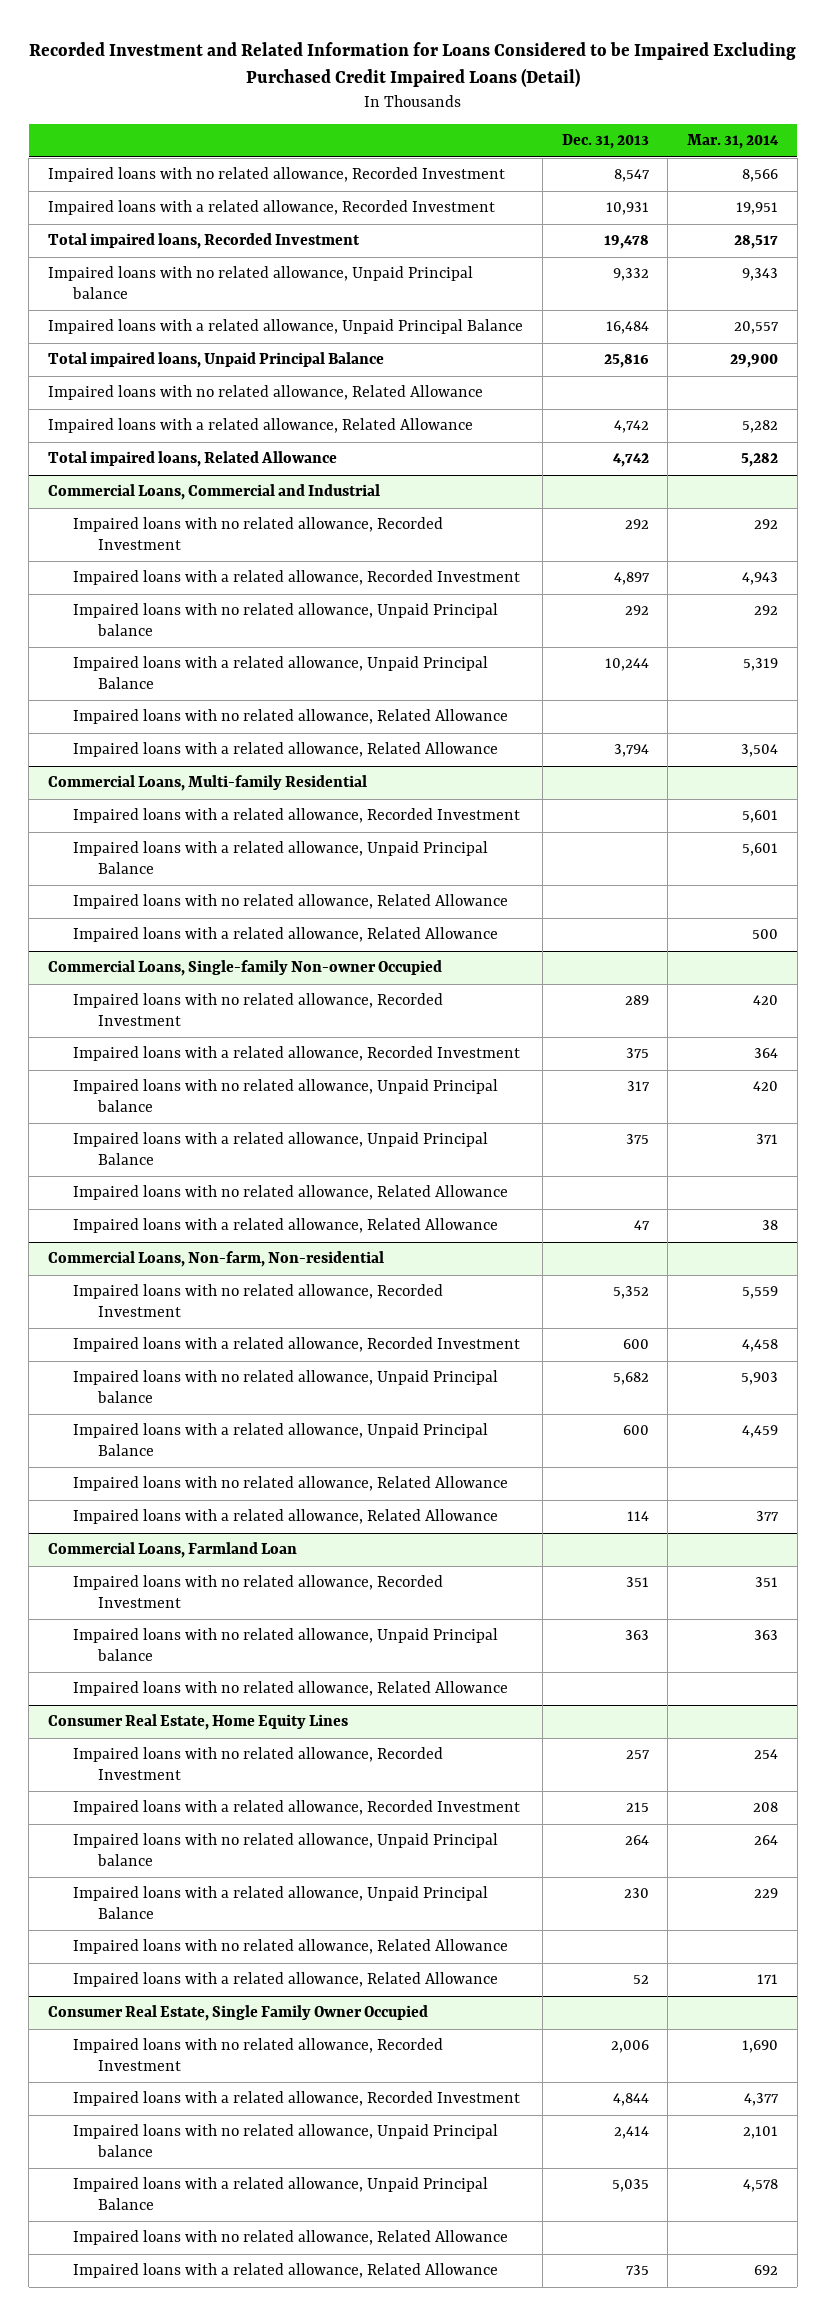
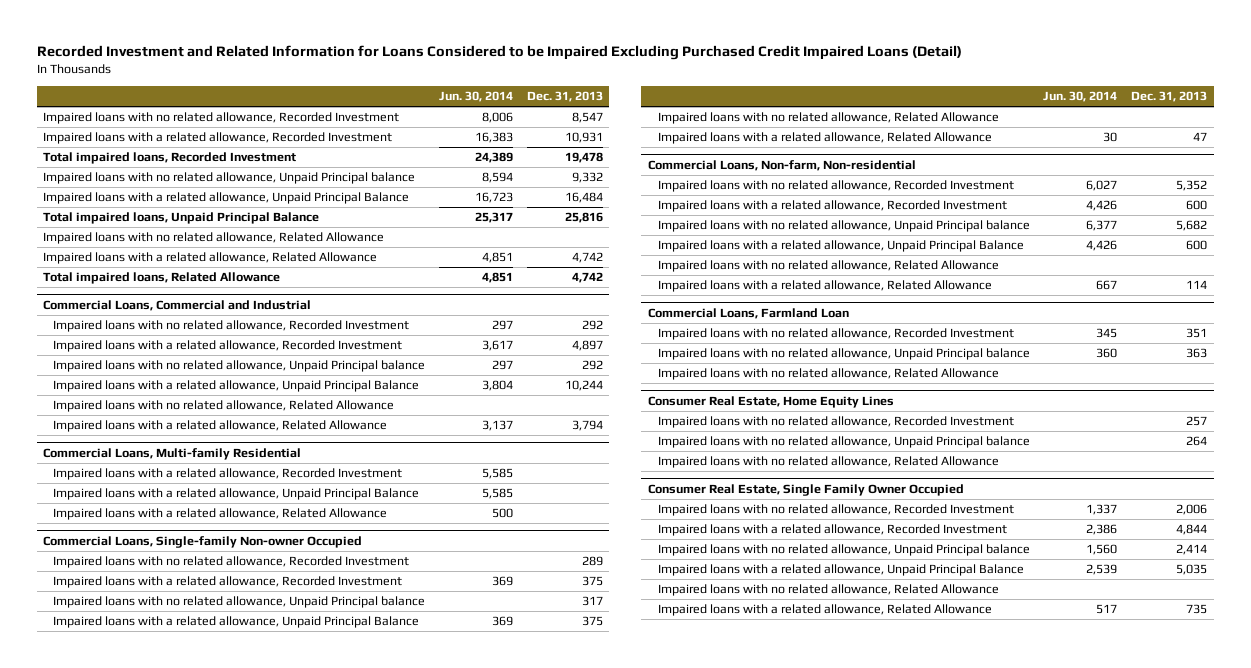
[686,134,779,150] Mar. 31, 2014 -> none
none -> [438,91,513,103] Jun. 30, 2014
[73,894,509,910] Impaired loans with no related allowance, Related Allowance -> none
[73,1800,521,1816] Impaired loans with a related allowance, Recorded Investment -> none
[73,1886,489,1919] Impaired loans with a related allowance, Unpaid Principal Balance -> none
[73,1972,499,1988] Impaired loans with a related allowance, Related Allowance -> none

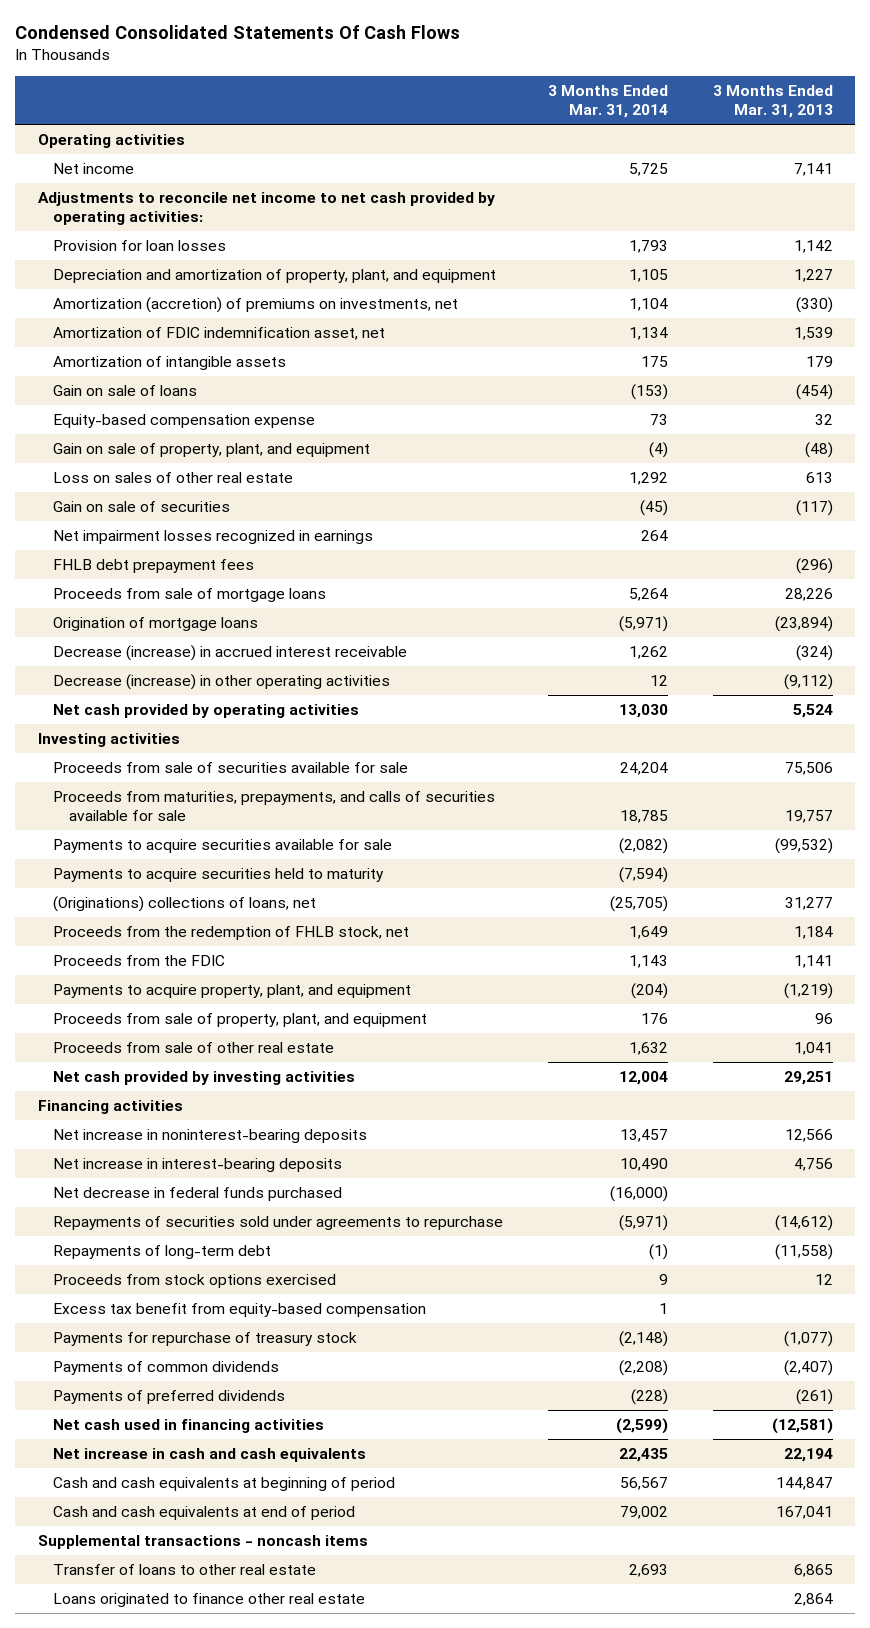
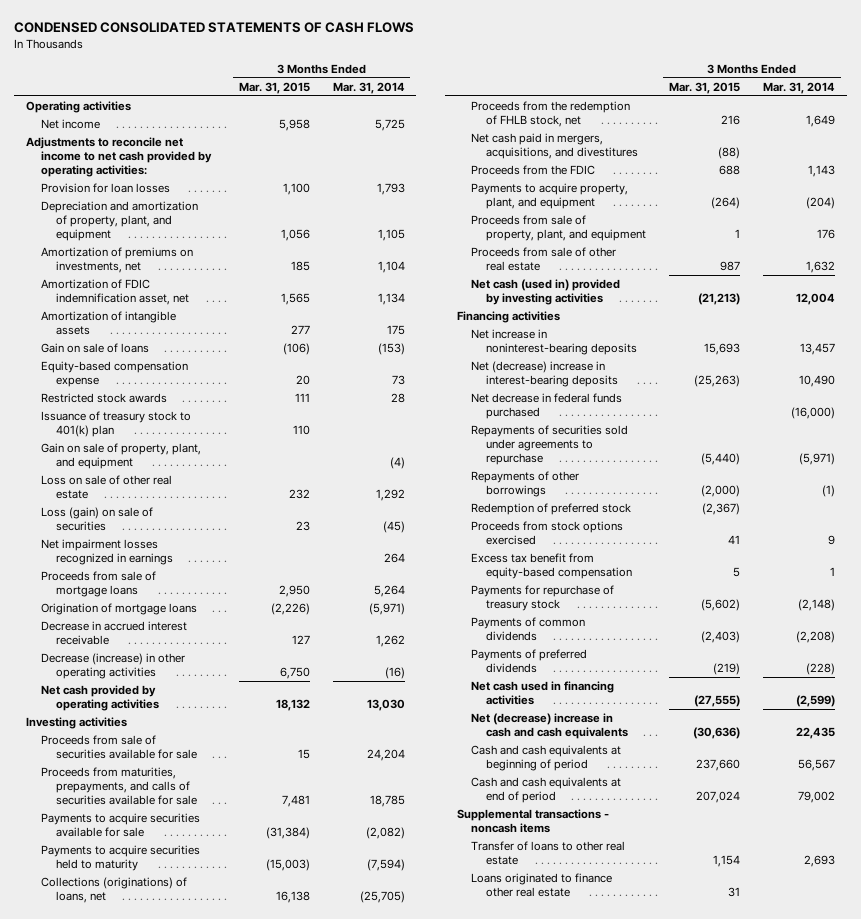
[15,25,461,40] Condensed Consolidated Statements Of Cash Flows -> [14,22,415,34] CONDENSED CONSOLIDATED STATEMENTS OF CASH FLOWS
[712,85,833,118] 3 Months Ended Mar. 31, 2013 -> none
none -> [238,81,310,94] Mar. 31, 2015
[53,297,459,314] Amortization (accretion) of premiums on investments, net -> [40,247,193,273] Amortization of premiums on investments, net
none -> [40,393,167,404] Restricted stock awards
none -> [40,411,191,437] Issuance of treasury stock to 401(k) plan
[53,472,294,484] Loss on sales of other real estate -> [40,475,172,499] Loss on sale of other real estate
[53,501,231,513] Gain on sale of securities -> [40,507,153,531] Loss (gain) on sale of securities
[53,559,255,574] FHLB debt prepayment fees -> none
[53,645,408,662] Decrease (increase) in accrued interest receivable -> [40,621,187,645] Decrease in accrued interest receivable
[650,675,669,687] 12 -> [384,666,405,679] (16)
[53,896,317,913] (Originations) collections of loans, net -> [40,877,187,903] Collections (originations) of loans, net
none -> [471,133,639,159] Net cash paid in mergers, acquisitions, and divestitures
[53,1071,356,1086] Net cash provided by investing activities -> [471,279,621,305] Net cash (used in) provided by investing activities
[53,1158,343,1173] Net increase in interest-bearing deposits -> [471,361,619,387] Net (decrease) increase in interest-bearing deposits
[53,1245,272,1260] Repayments of long-term debt -> none
none -> [471,471,580,497] Repayments of other borrowings
none -> [471,503,632,516] Redemption of preferred stock
[53,1448,367,1463] Net increase in cash and cash equivalents -> [471,713,629,739] Net (decrease) increase in cash and cash equivalents

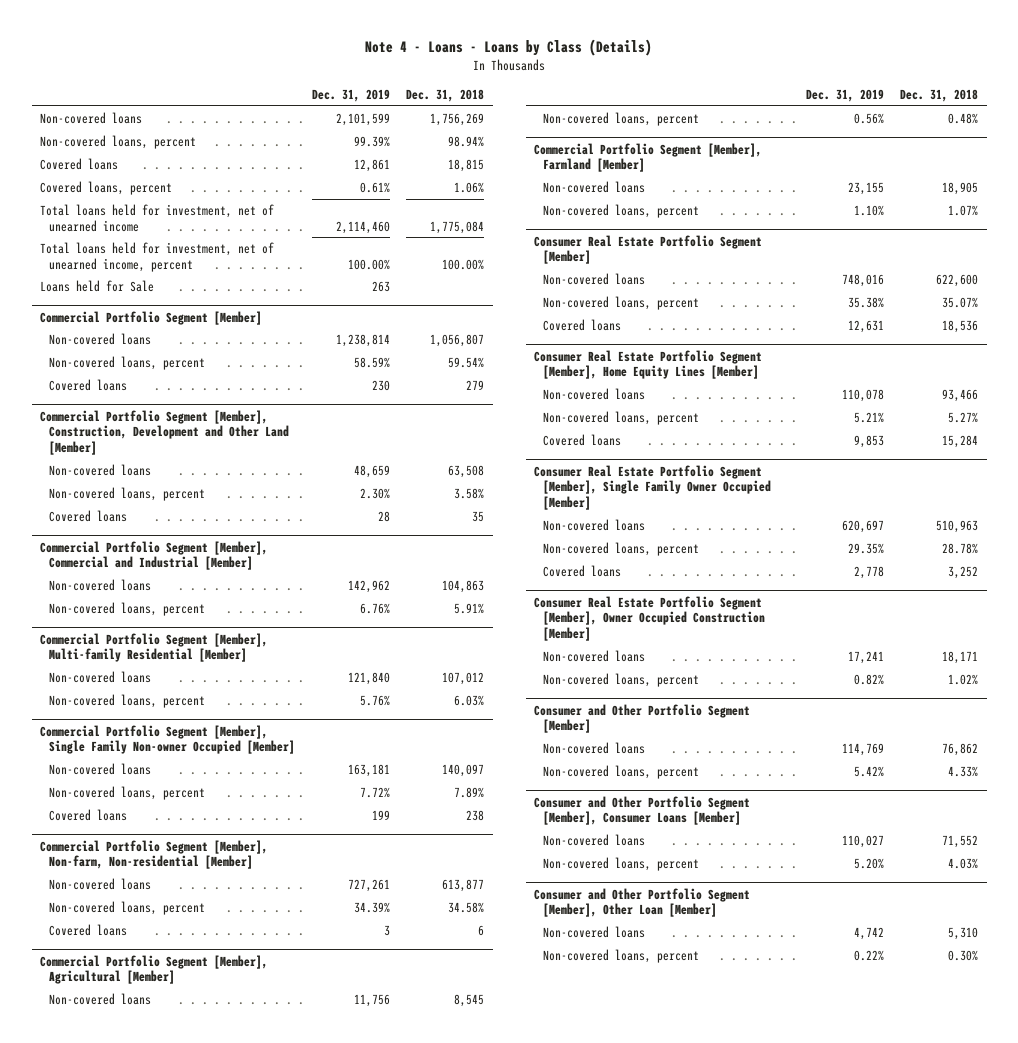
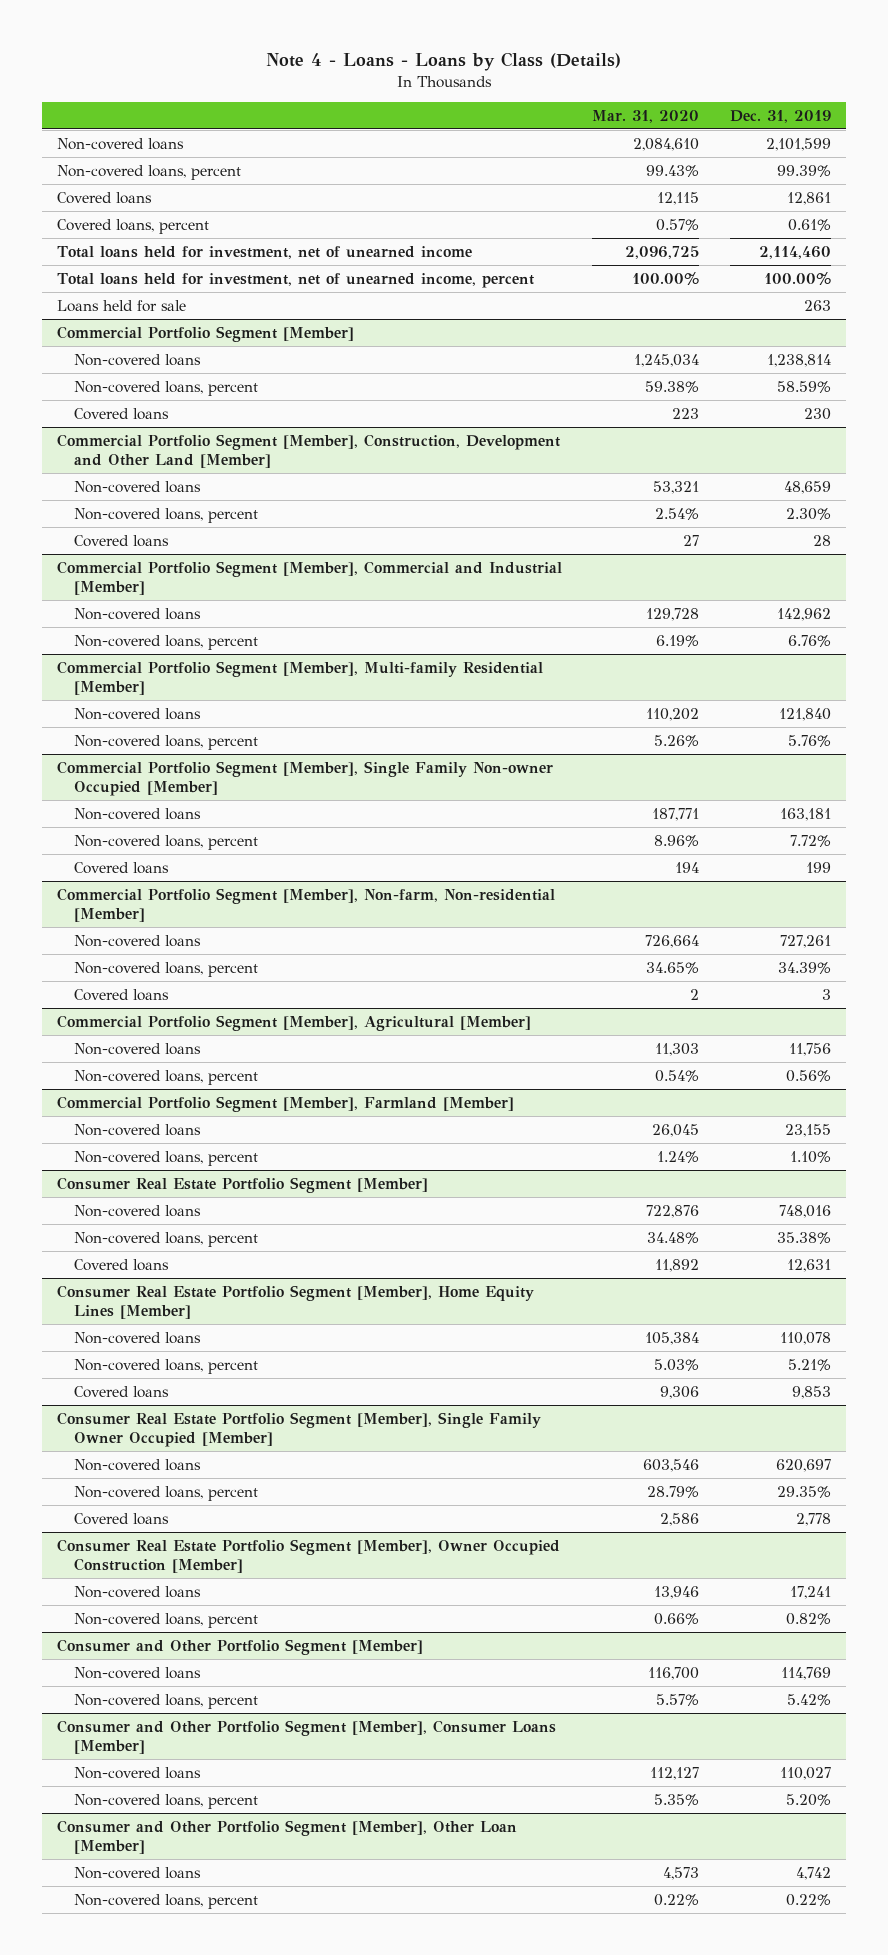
[406,88,485,102] Dec. 31, 2018 -> none
none -> [592,109,700,123] Mar. 31, 2020
[40,279,155,292] Loans held for Sale -> [56,299,186,312] Loans held for sale

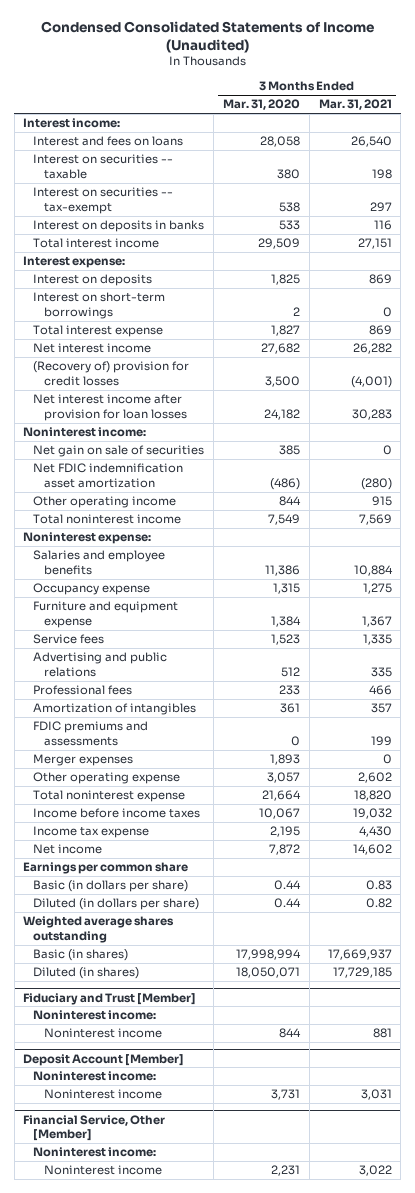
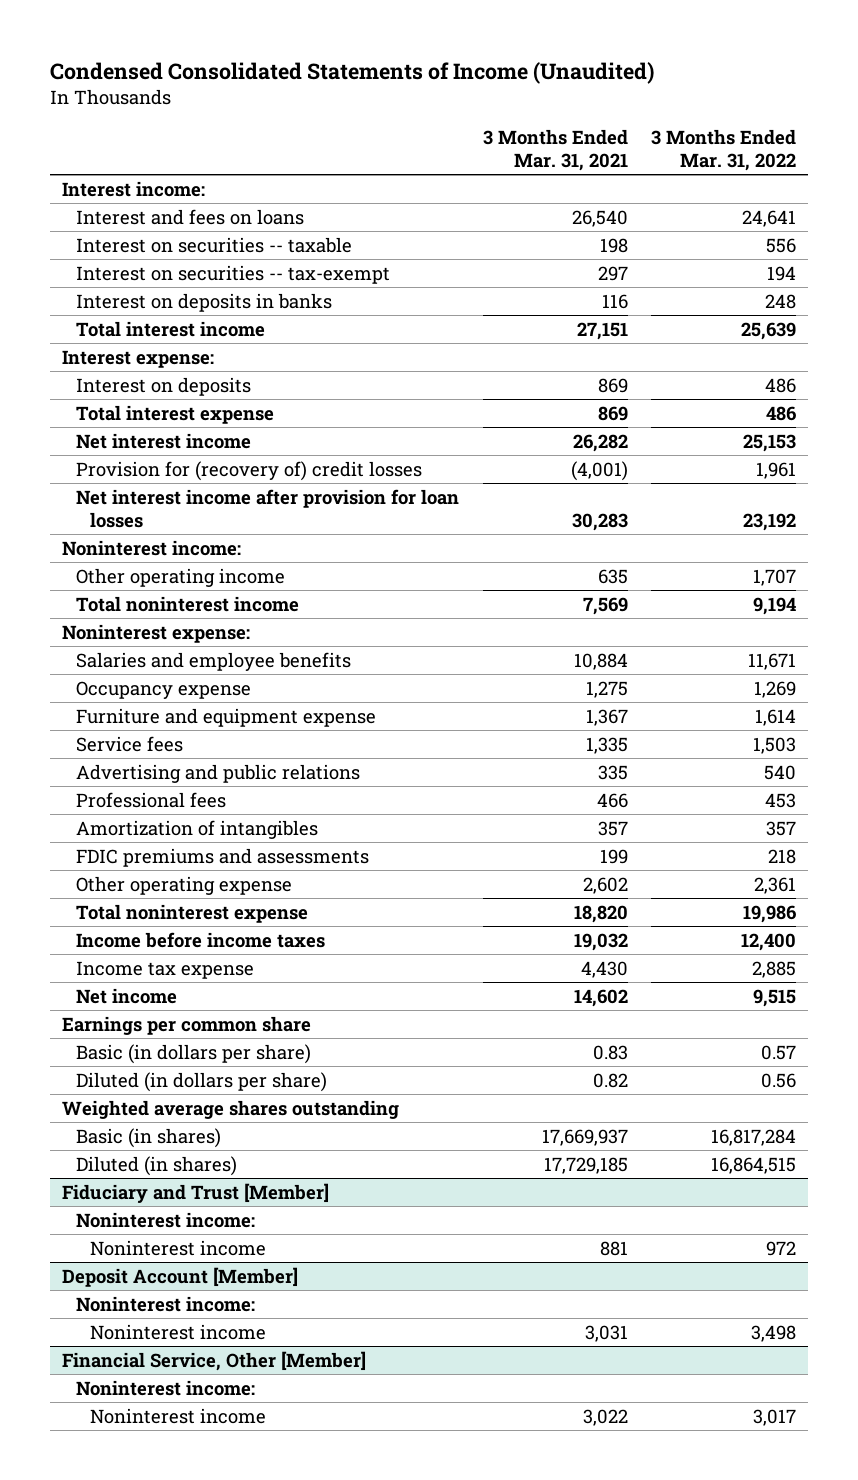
[223,99,301,111] Mar. 31, 2020 -> none
none -> [651,129,797,171] 3 Months Ended Mar. 31, 2022
[33,292,166,319] Interest on short-term borrowings -> none
[33,361,190,386] (Recovery of) provision for credit losses -> [76,460,423,481] Provision for (recovery of) credit losses
[33,445,205,458] Net gain on sale of securities -> none
[33,463,184,488] Net FDIC indemnification asset amortization -> none
[371,496,392,507] 915 -> [597,568,628,584] 635
[33,754,134,767] Merger expenses -> none

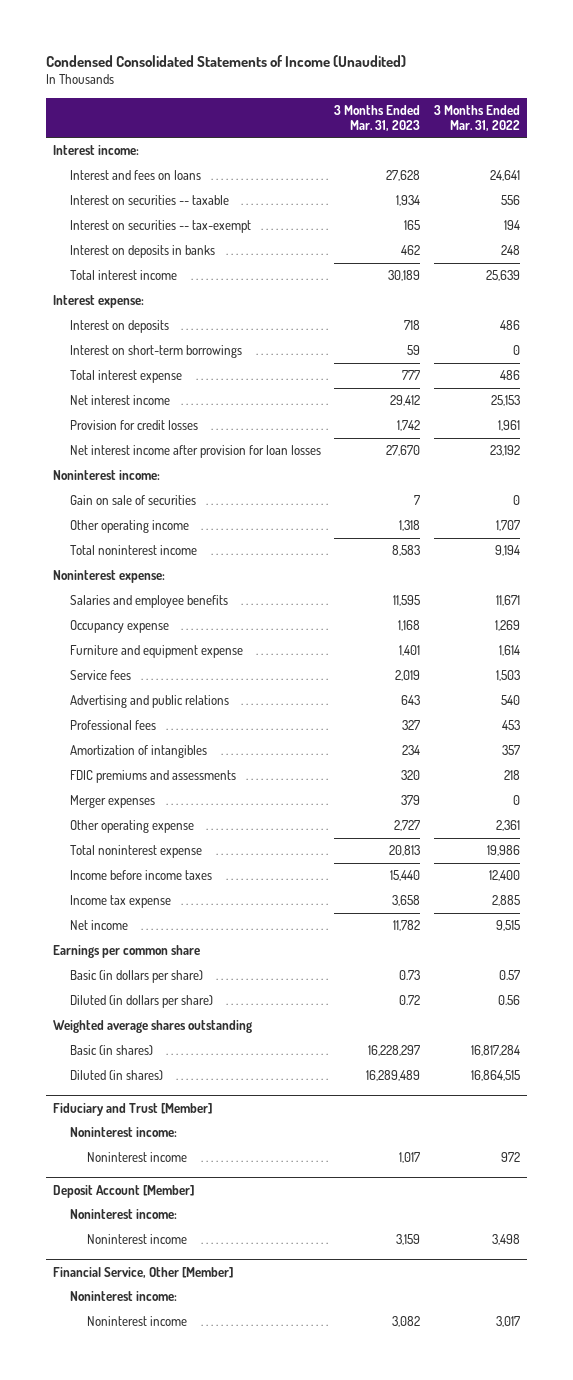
[482,129,628,171] 3 Months Ended Mar. 31, 2021 -> none
none -> [334,104,421,131] 3 Months Ended Mar. 31, 2023
none -> [69,345,242,359] Interest on short-term borrowings
[76,460,423,481] Provision for (recovery of) credit losses -> [69,420,198,431] Provision for credit losses
none -> [69,495,196,506] Gain on sale of securities
none -> [69,795,155,809] Merger expenses

